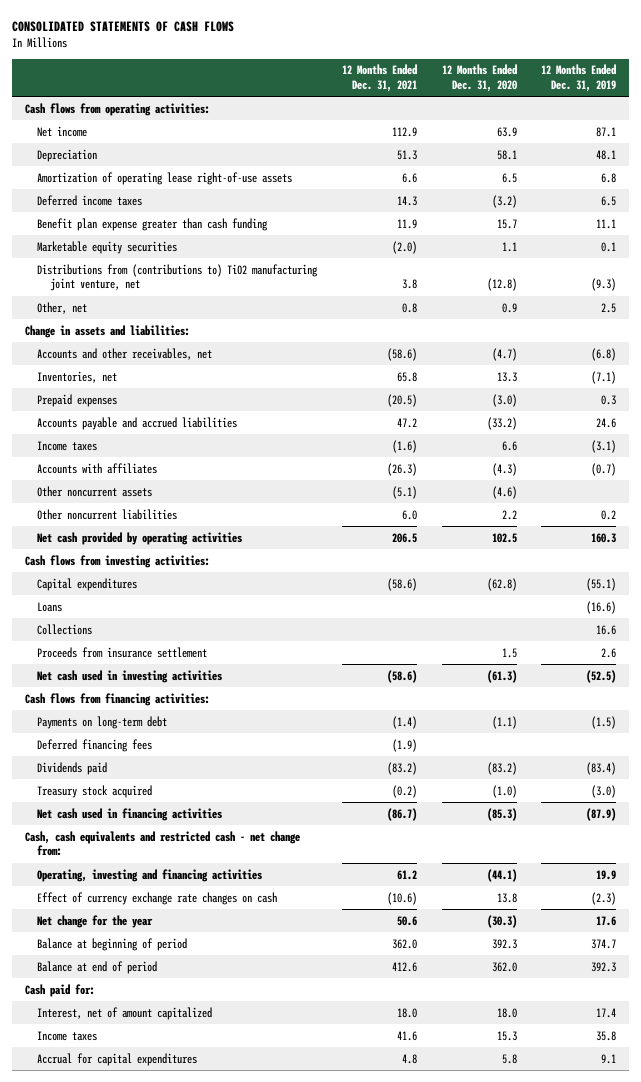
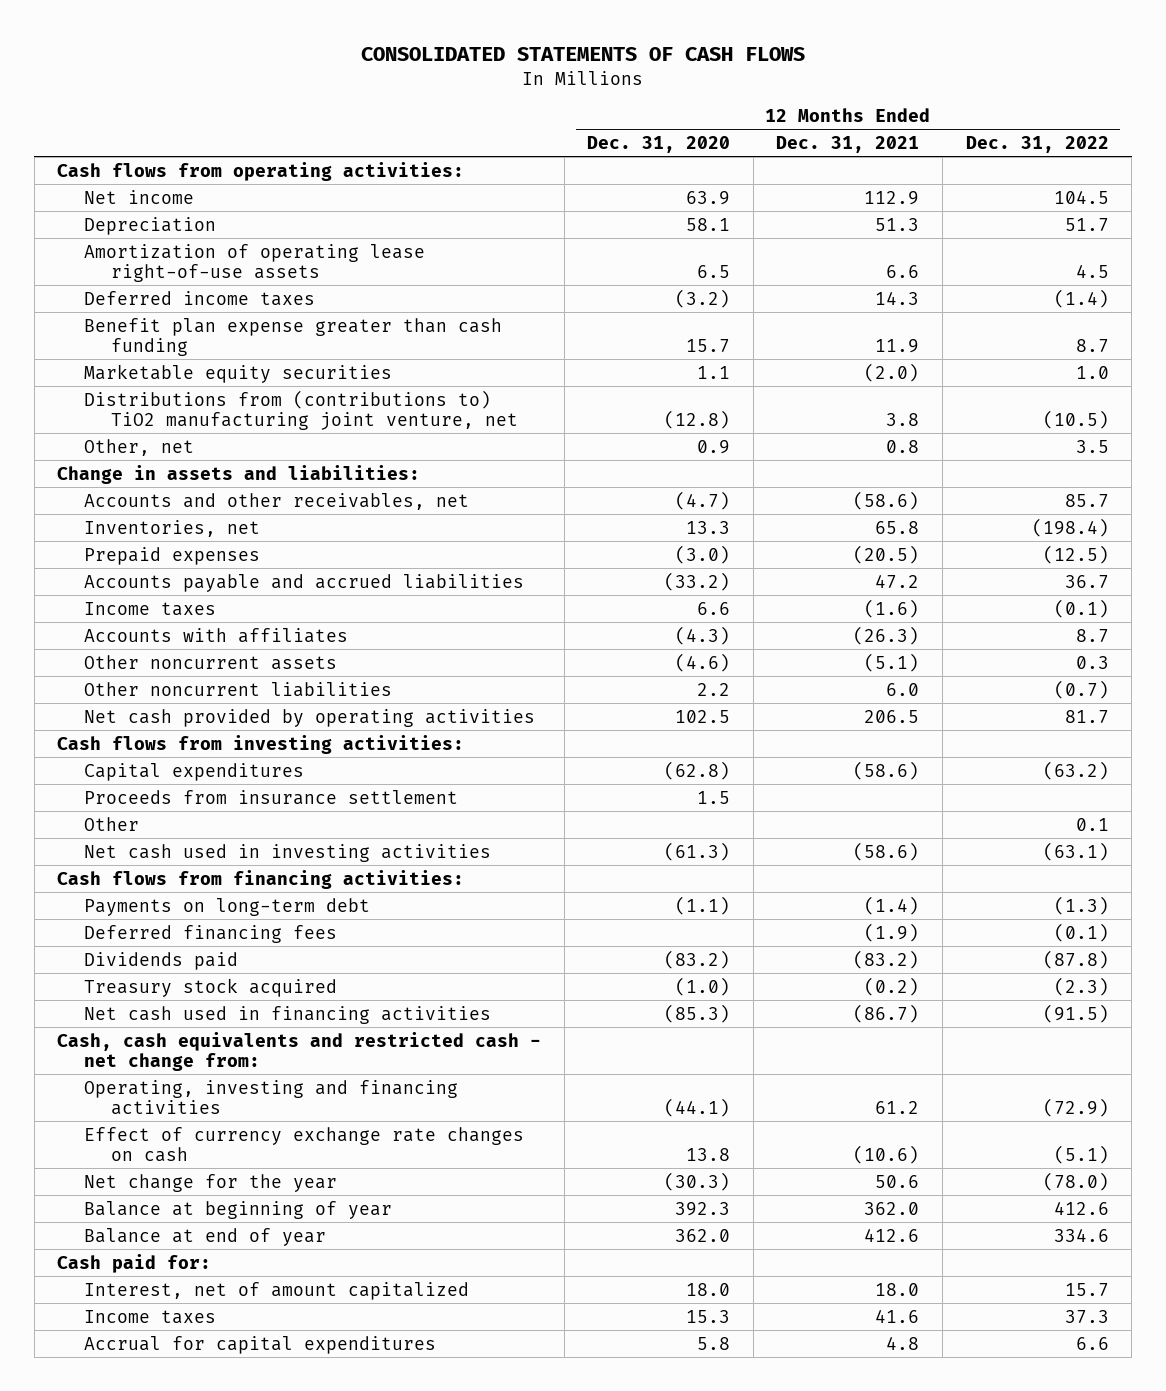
[541,64,617,92] 12 Months Ended Dec. 31, 2019 -> none
none -> [965,135,1109,153] Dec. 31, 2022
[37,601,63,612] Loans -> none
[37,623,93,635] Collections -> none
none -> [84,816,140,831] Other
[37,937,188,951] Balance at beginning of period -> [84,1200,393,1219] Balance at beginning of year
[37,960,158,974] Balance at end of period -> [84,1227,327,1246] Balance at end of year

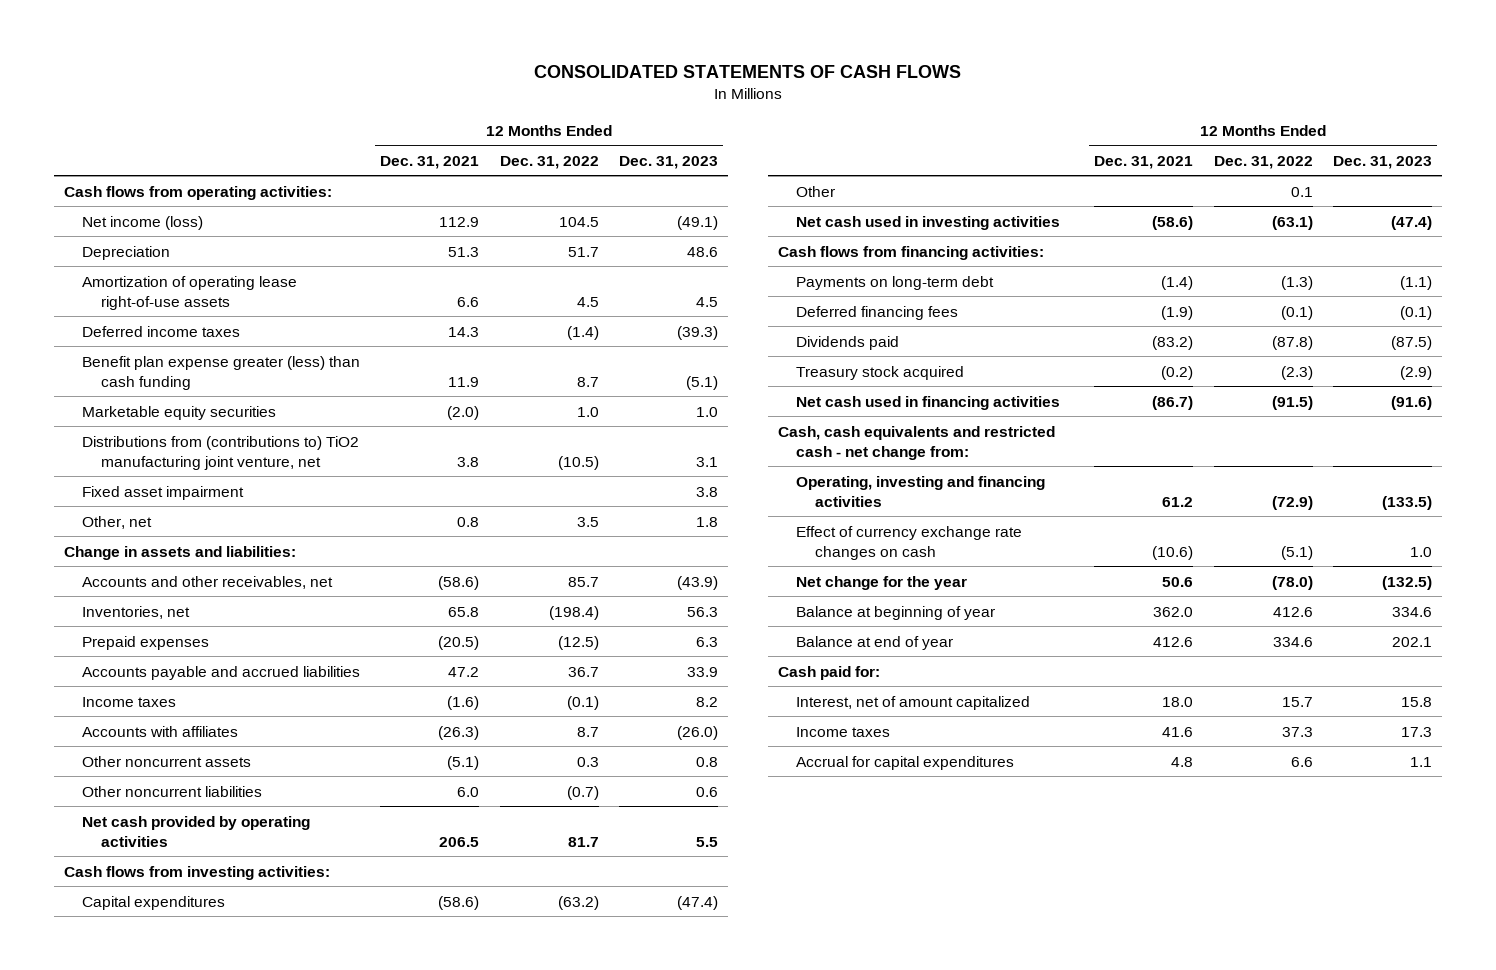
[587,135,731,153] Dec. 31, 2020 -> none
none -> [619,155,719,169] Dec. 31, 2023
[84,189,195,204] Net income -> [82,215,204,230] Net income (loss)
[84,317,503,356] Benefit plan expense greater than cash funding -> [82,355,361,390] Benefit plan expense greater (less) than cash funding
none -> [82,485,245,500] Fixed asset impairment
[84,789,459,805] Proceeds from insurance settlement -> none

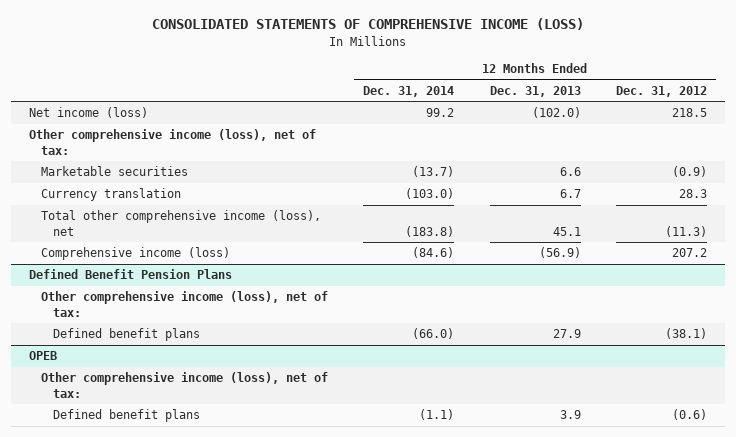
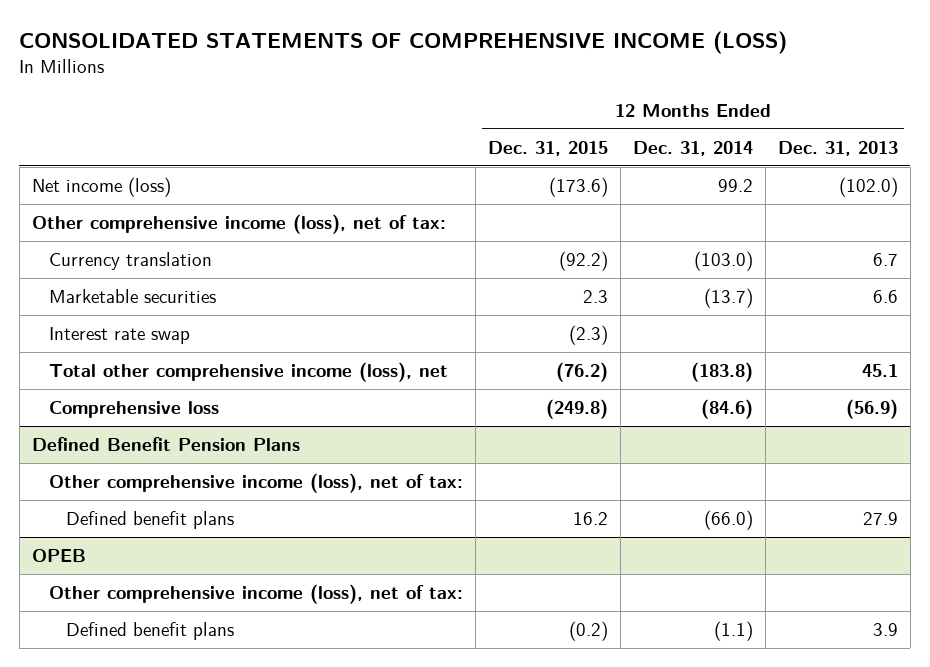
[616,85,708,97] Dec. 31, 2012 -> none
none -> [487,140,608,156] Dec. 31, 2015
[40,166,188,177] Marketable securities -> [49,288,217,303] Marketable securities
none -> [49,326,191,344] Interest rate swap
[40,247,230,261] Comprehensive income (loss) -> [49,400,220,418] Comprehensive loss

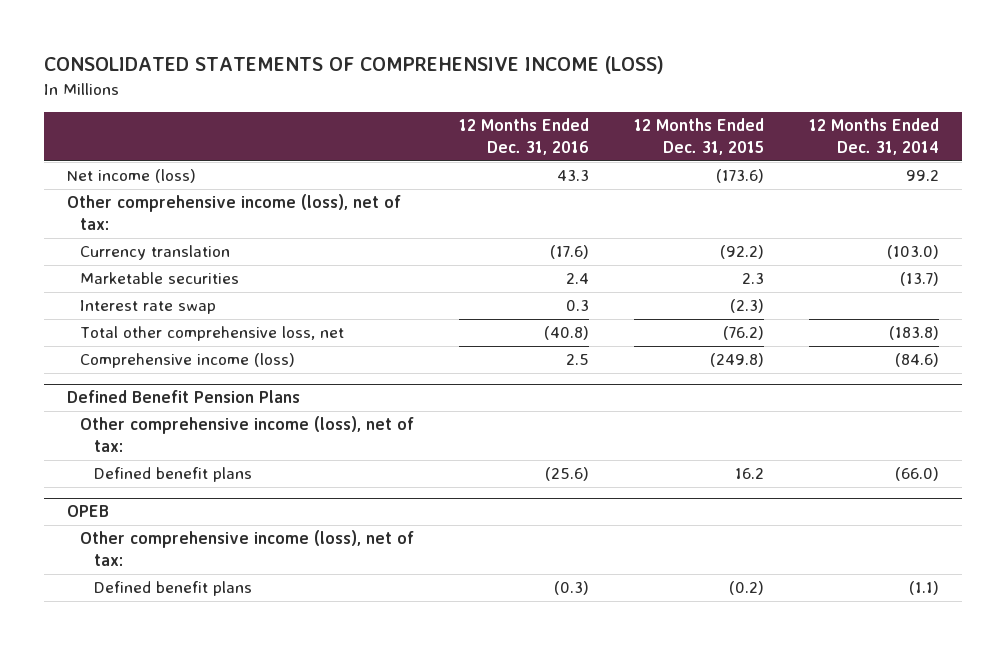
[777,140,898,156] Dec. 31, 2013 -> none
none -> [459,117,590,156] 12 Months Ended Dec. 31, 2016
[49,361,449,382] Total other comprehensive income (loss), net -> [80,326,345,342] Total other comprehensive loss, net
[49,400,220,418] Comprehensive loss -> [80,353,296,369] Comprehensive income (loss)

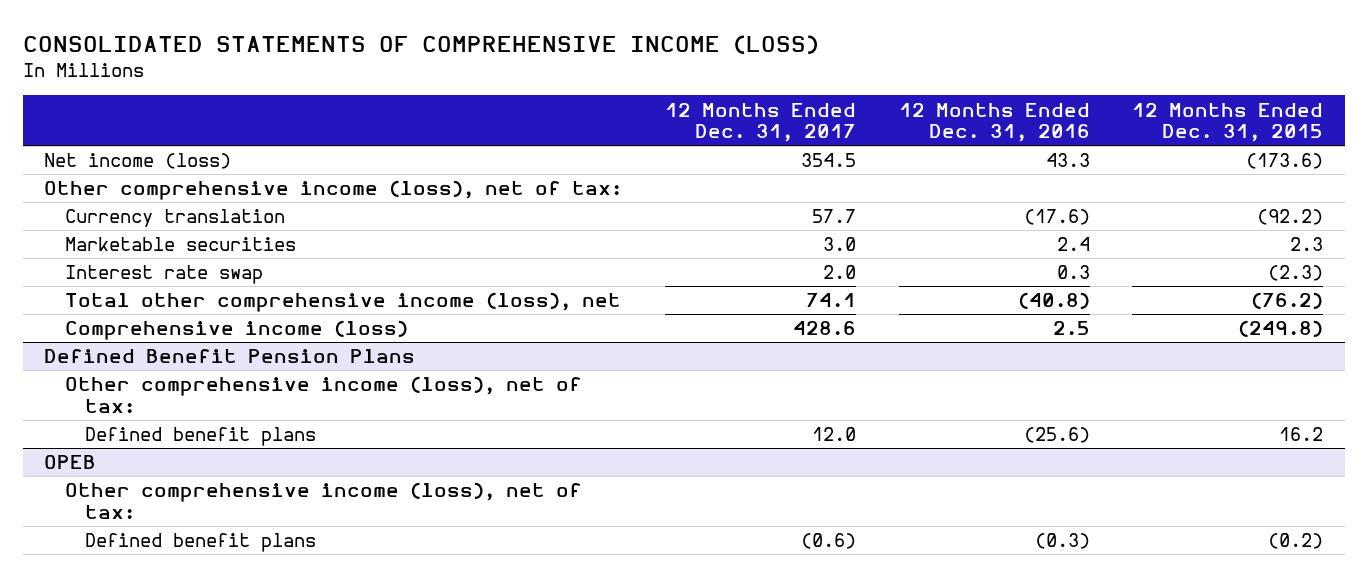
[809,117,940,156] 12 Months Ended Dec. 31, 2014 -> none
none -> [665,102,857,143] 12 Months Ended Dec. 31, 2017
[80,326,345,342] Total other comprehensive loss, net -> [64,292,621,313] Total other comprehensive income (loss), net

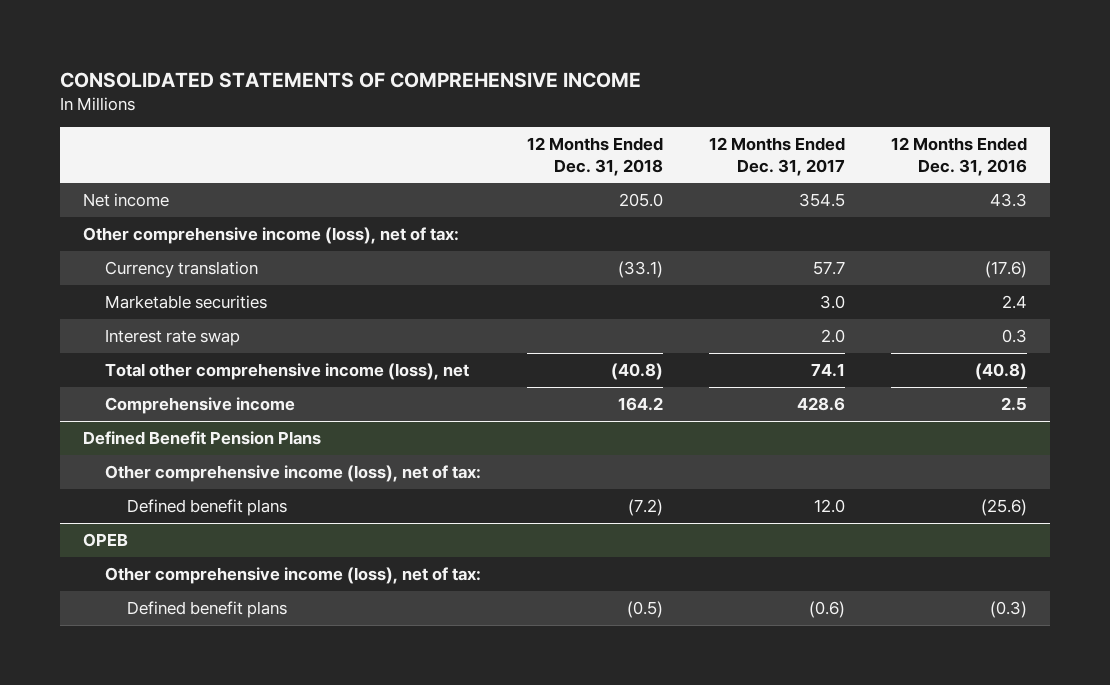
[23,34,820,54] CONSOLIDATED STATEMENTS OF COMPREHENSIVE INCOME (LOSS) -> [60,71,642,88] CONSOLIDATED STATEMENTS OF COMPREHENSIVE INCOME
[1132,102,1324,143] 12 Months Ended Dec. 31, 2015 -> none
none -> [526,137,663,176] 12 Months Ended Dec. 31, 2018
[44,153,232,170] Net income (loss) -> [82,192,169,207] Net income
[64,320,408,341] Comprehensive income (loss) -> [104,396,295,414] Comprehensive income

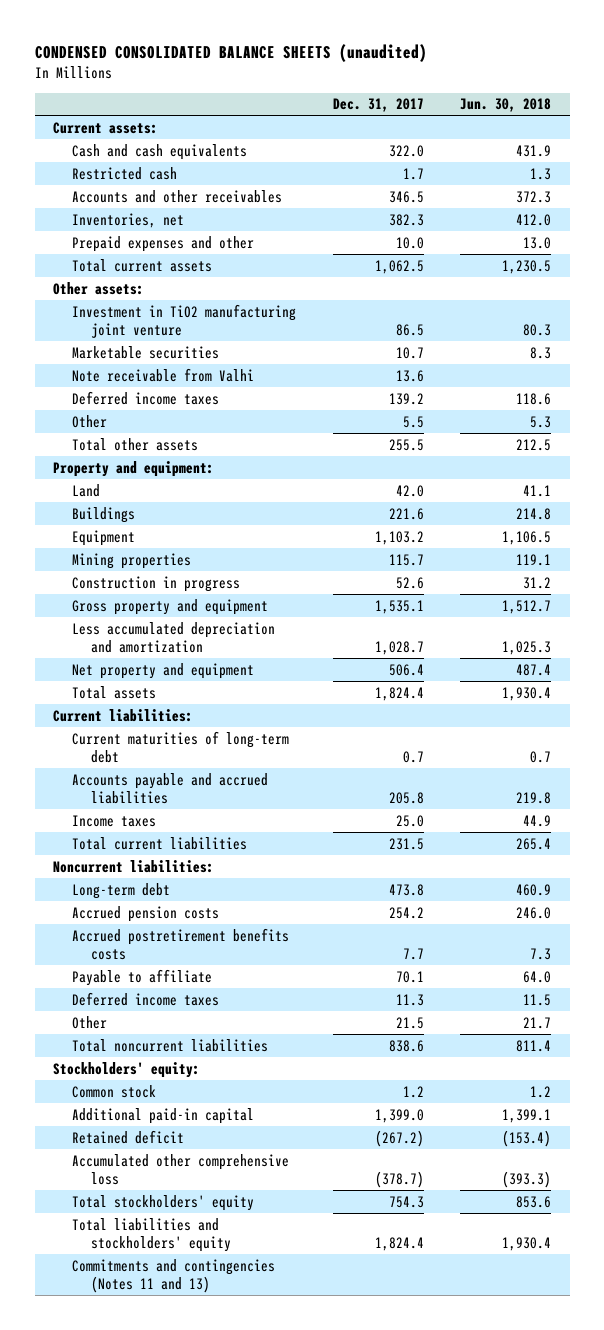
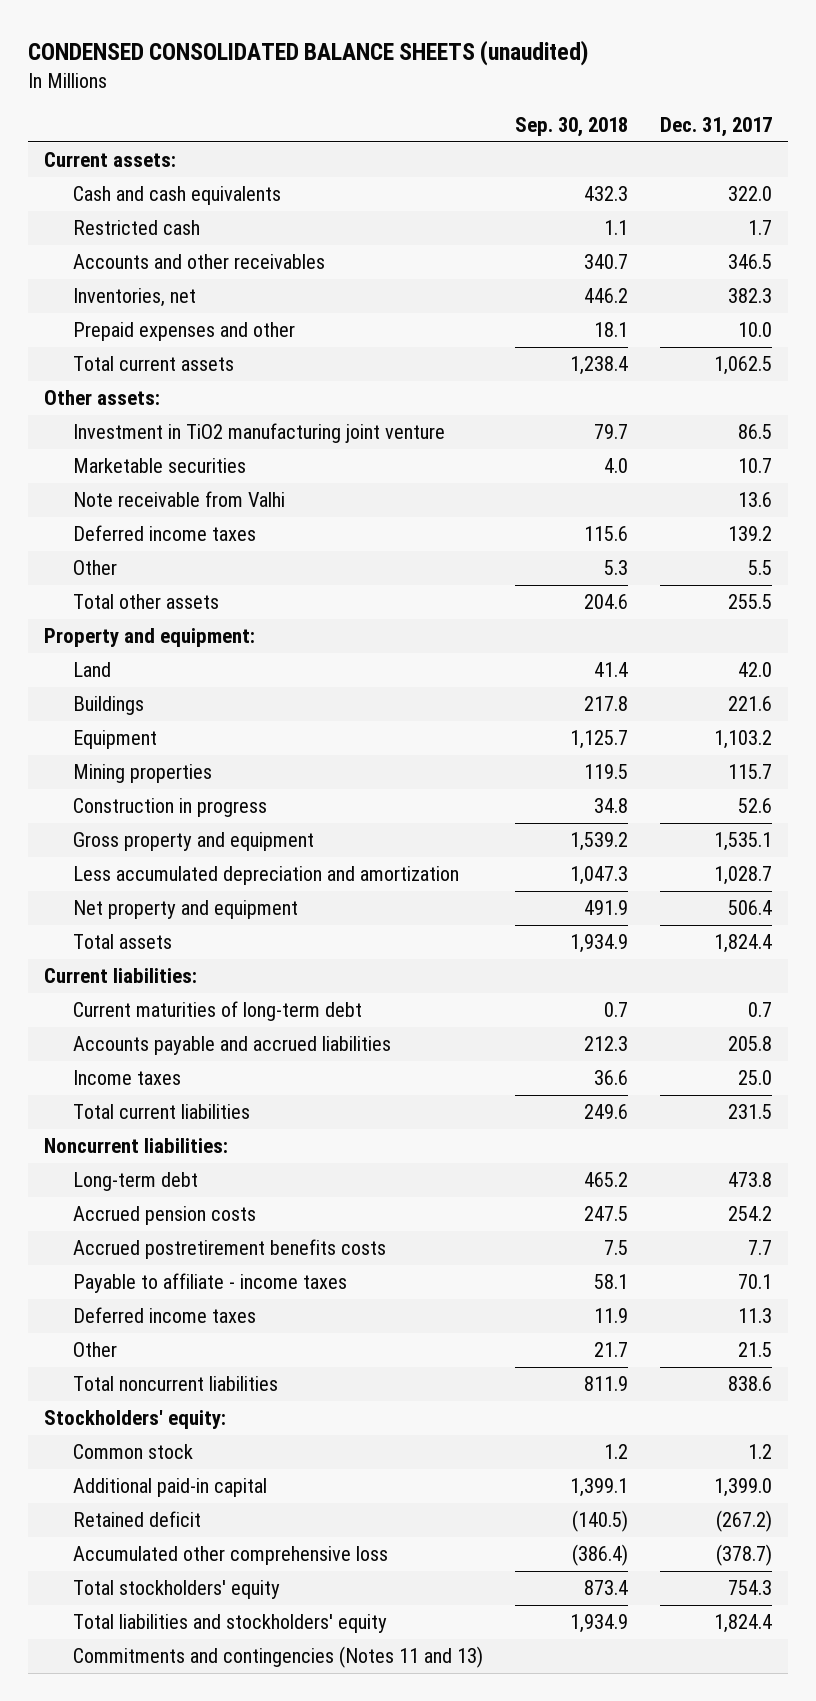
[460,98,552,113] Jun. 30, 2018 -> none
none -> [515,117,629,138] Sep. 30, 2018
[71,968,212,986] Payable to affiliate -> [73,1273,348,1294] Payable to affiliate - income taxes

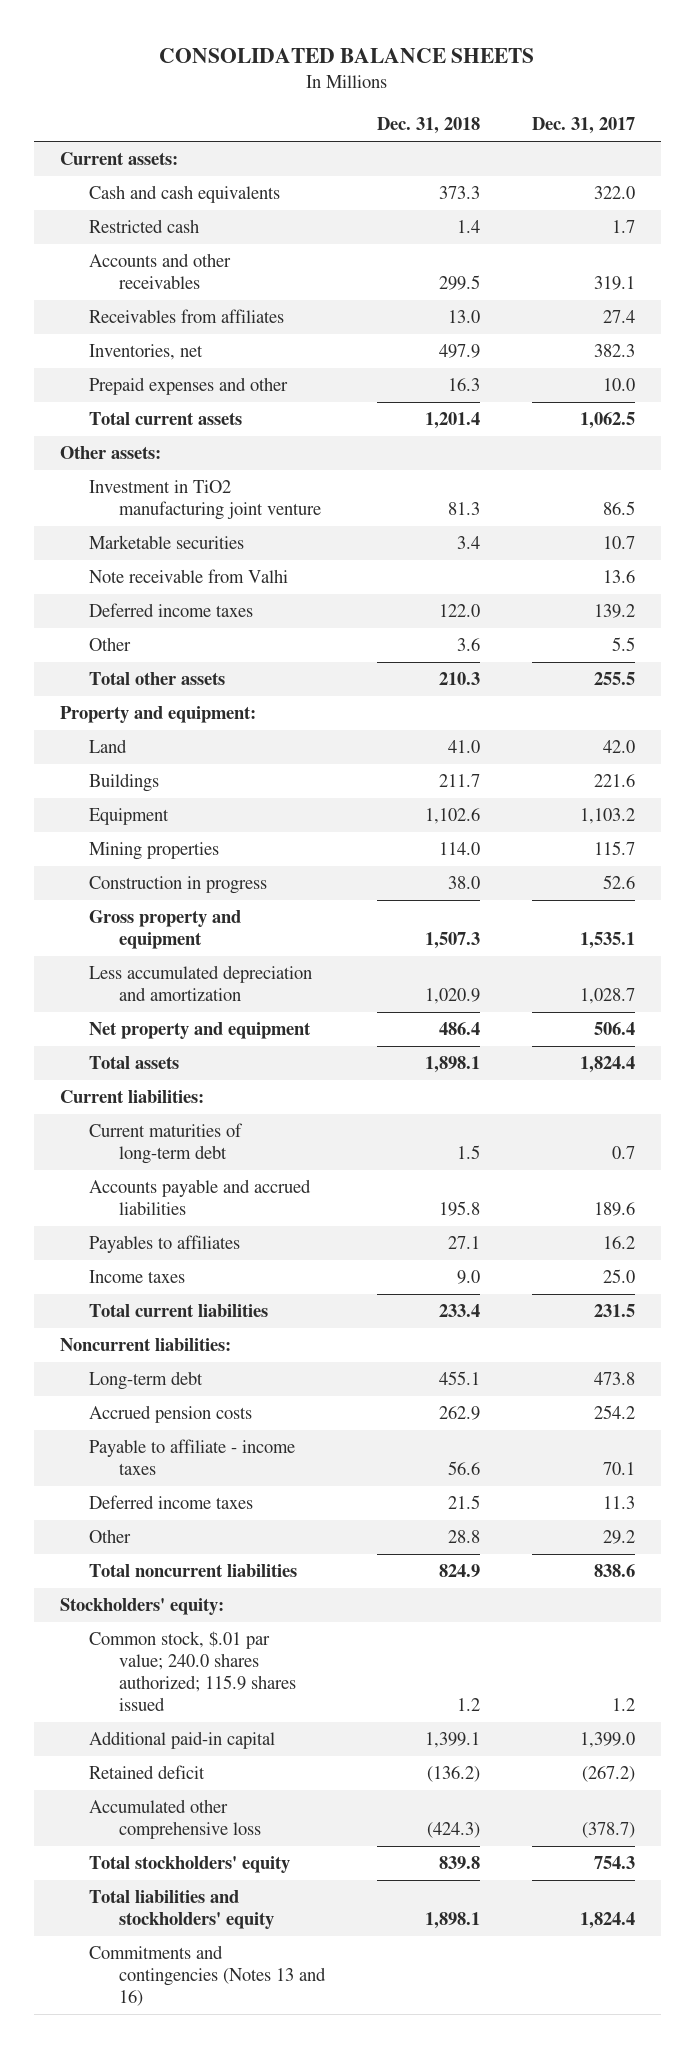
[28,40,589,67] CONDENSED CONSOLIDATED BALANCE SHEETS (unaudited) -> [159,48,535,64] CONSOLIDATED BALANCE SHEETS
[515,117,629,138] Sep. 30, 2018 -> none
none -> [376,117,480,135] Dec. 31, 2018
[728,254,773,270] 346.5 -> [593,276,635,291] 319.1
none -> [89,309,285,324] Receivables from affiliates
[728,1036,773,1052] 205.8 -> [593,1202,635,1217] 189.6
none -> [89,1235,241,1254] Payables to affiliates
[73,1239,387,1260] Accrued postretirement benefits costs -> none
[738,1342,773,1358] 21.5 -> [602,1530,635,1545] 29.2
[73,1444,194,1460] Common stock -> [89,1631,296,1712] Common stock, $.01 par value; 240.0 shares authorized; 115.9 shares issued
[73,1646,484,1669] Commitments and contingencies (Notes 11 and 13) -> [89,1945,326,2007] Commitments and contingencies (Notes 13 and 16)

